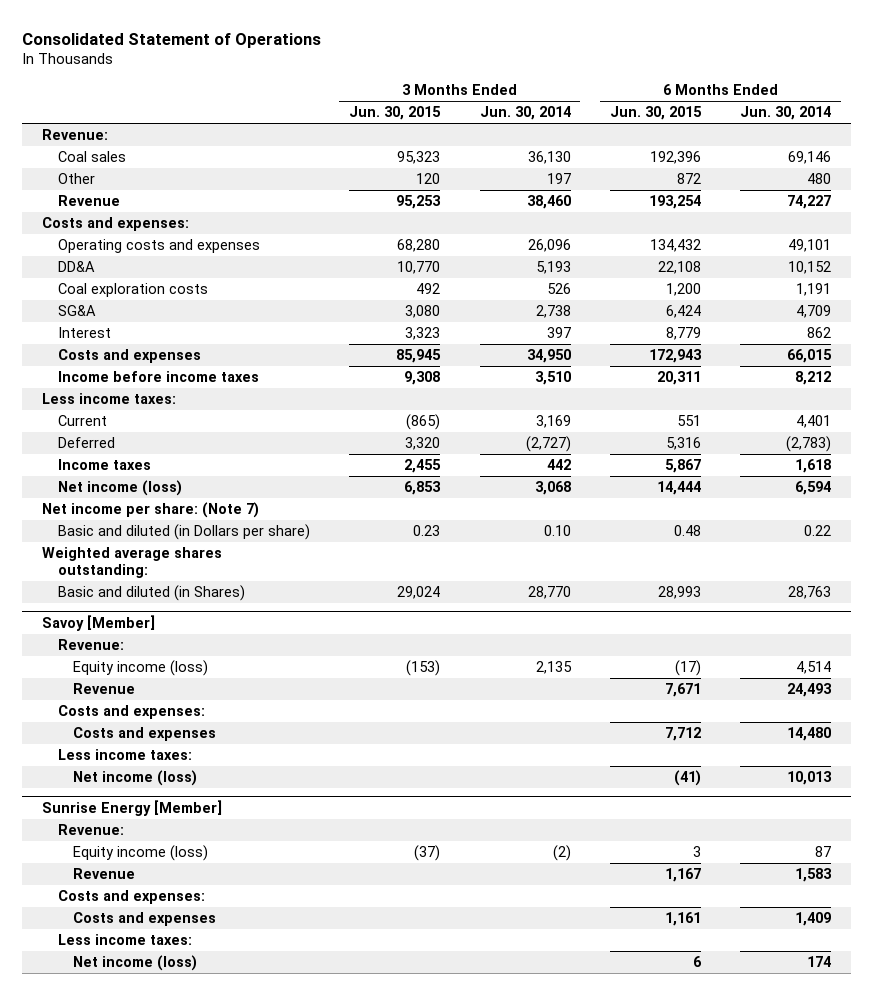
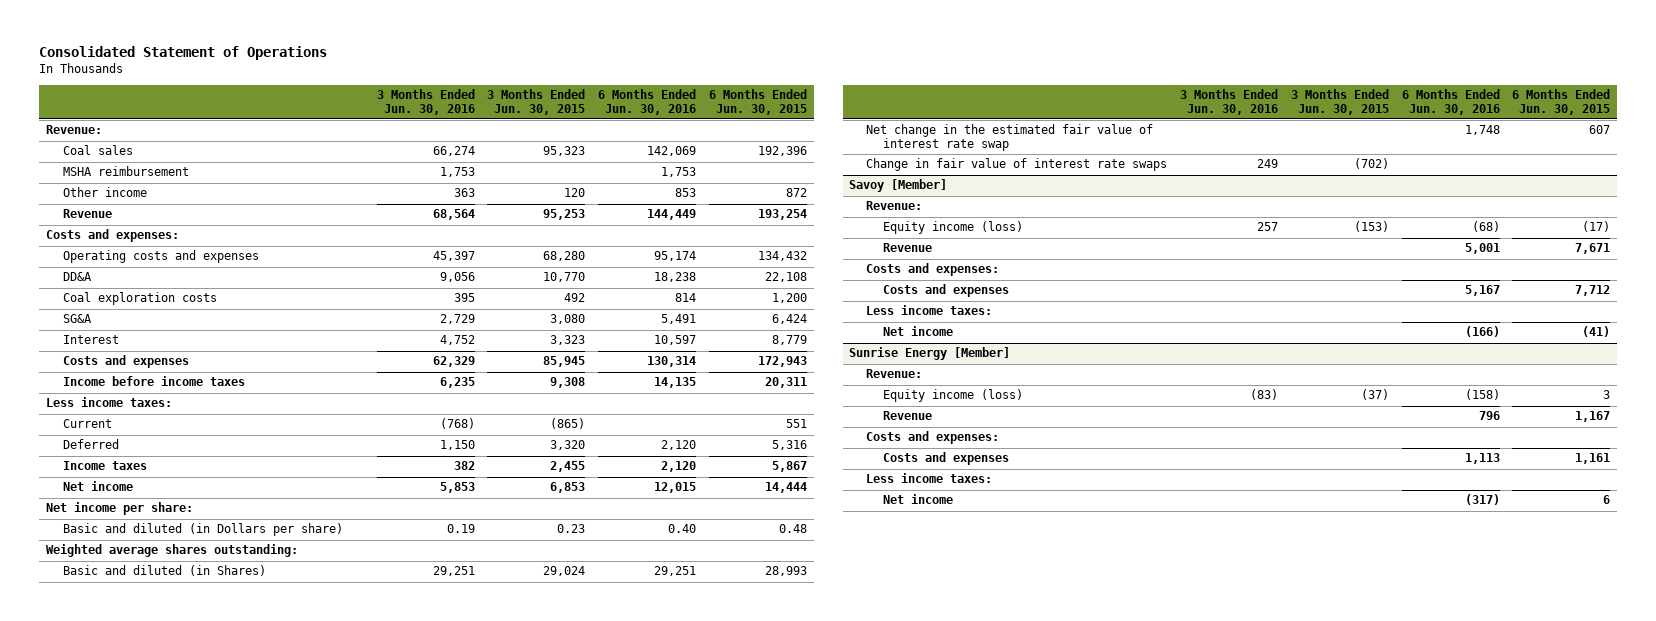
[479,106,571,121] Jun. 30, 2014 -> none
[740,106,832,121] Jun. 30, 2014 -> none
none -> [376,89,475,115] 3 Months Ended Jun. 30, 2016
none -> [598,89,697,115] 6 Months Ended Jun. 30, 2016
none -> [62,166,189,177] MSHA reimbursement
[57,173,95,185] Other -> [62,187,147,198] Other income
[57,480,182,497] Net income (loss) -> [62,481,133,492] Net income
[42,502,260,519] Net income per share: (Note 7) -> [45,502,193,516] Net income per share:
none -> [866,124,1154,151] Net change in the estimated fair value of interest rate swap
none -> [866,158,1168,172] Change in fair value of interest rate swaps
[72,770,197,787] Net income (loss) -> [883,326,954,337] Net income
[72,955,197,972] Net income (loss) -> [883,494,954,505] Net income

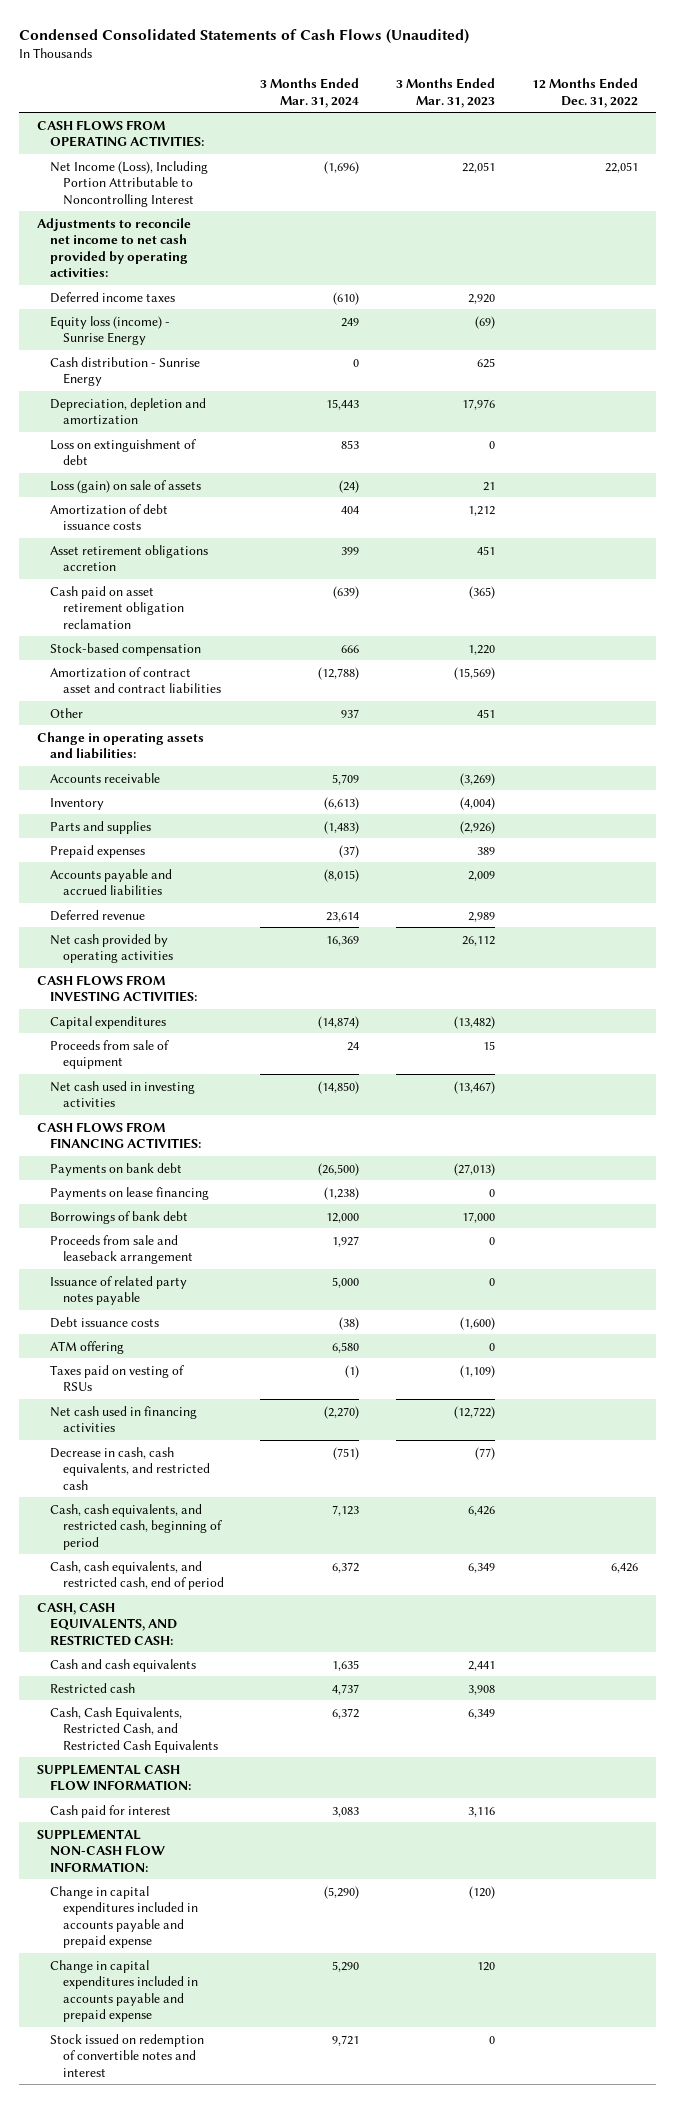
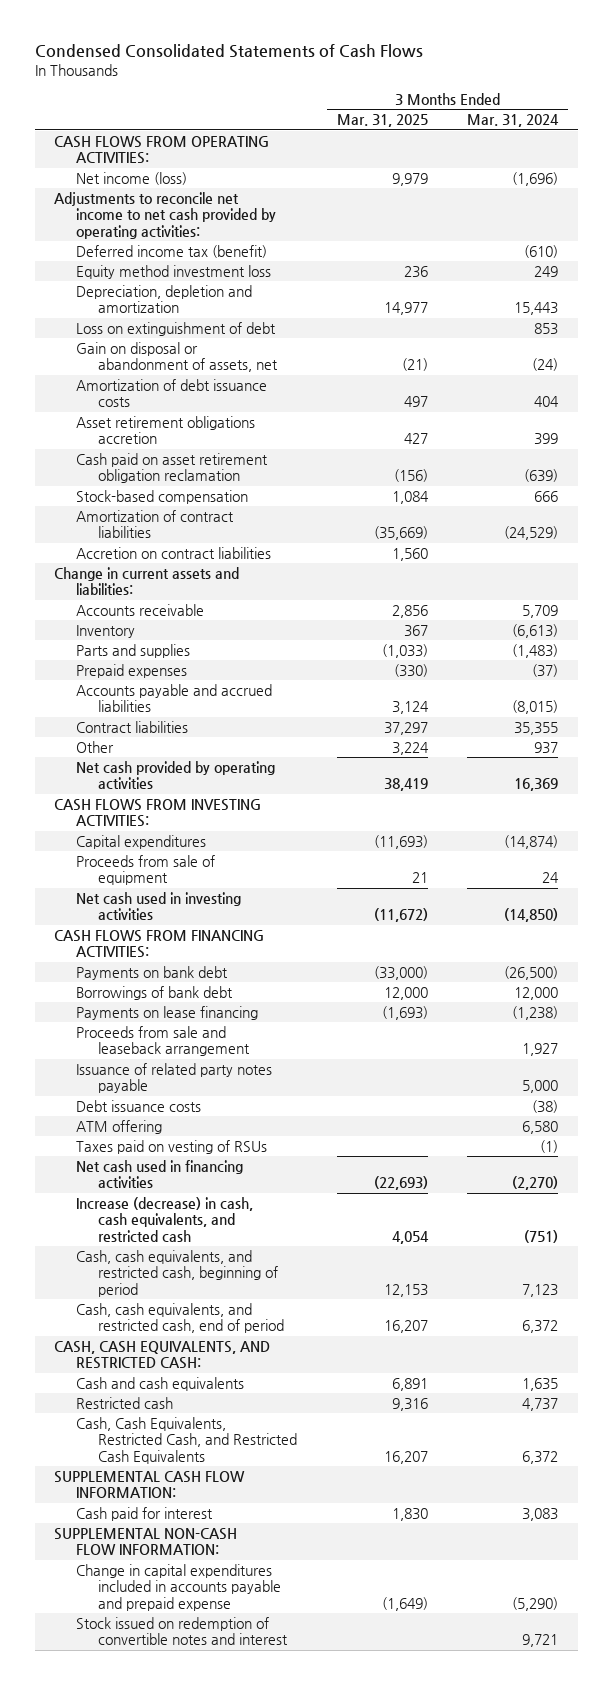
[18,28,469,44] Condensed Consolidated Statements of Cash Flows (Unaudited) -> [34,44,423,59] Condensed Consolidated Statements of Cash Flows
[396,78,496,108] 3 Months Ended Mar. 31, 2023 -> none
[531,78,638,108] 12 Months Ended Dec. 31, 2022 -> none
none -> [336,114,428,128] Mar. 31, 2025
[49,160,208,207] Net Income (Loss), Including Portion Attributable to Noncontrolling Interest -> [76,171,188,185] Net income (loss)
[49,356,200,387] Cash distribution - Sunrise Energy -> none
[49,291,175,303] Deferred income taxes -> [76,244,268,258] Deferred income tax (benefit)
[49,315,170,346] Equity loss (income) - Sunrise Energy -> [76,264,272,279] Equity method investment loss
[49,479,201,493] Loss (gain) on sale of assets -> none
none -> [76,341,279,373] Gain on disposal or abandonment of assets, net
[49,666,221,694] Amortization of contract asset and contract liabilities -> [76,509,235,539] Amortization of contract liabilities
[318,666,360,680] (12,788) -> [504,526,559,541] (24,529)
none -> [76,546,272,559] Accretion on contract liabilities
[37,731,205,760] Change in operating assets and liabilities: -> [54,566,240,596] Change in current assets and liabilities:
[49,909,145,921] Deferred revenue -> none
none -> [76,720,189,733] Contract liabilities
[49,707,83,718] Other -> [76,740,115,753] Other
[49,1186,209,1200] Payments on lease financing -> [76,1005,259,1020] Payments on lease financing
[49,1446,210,1490] Decrease in cash, cash equivalents, and restricted cash -> [76,1196,254,1242] Increase (decrease) in cash, cash equivalents, and restricted cash
[49,1959,198,2022] Change in capital expenditures included in accounts payable and prepaid expense -> none

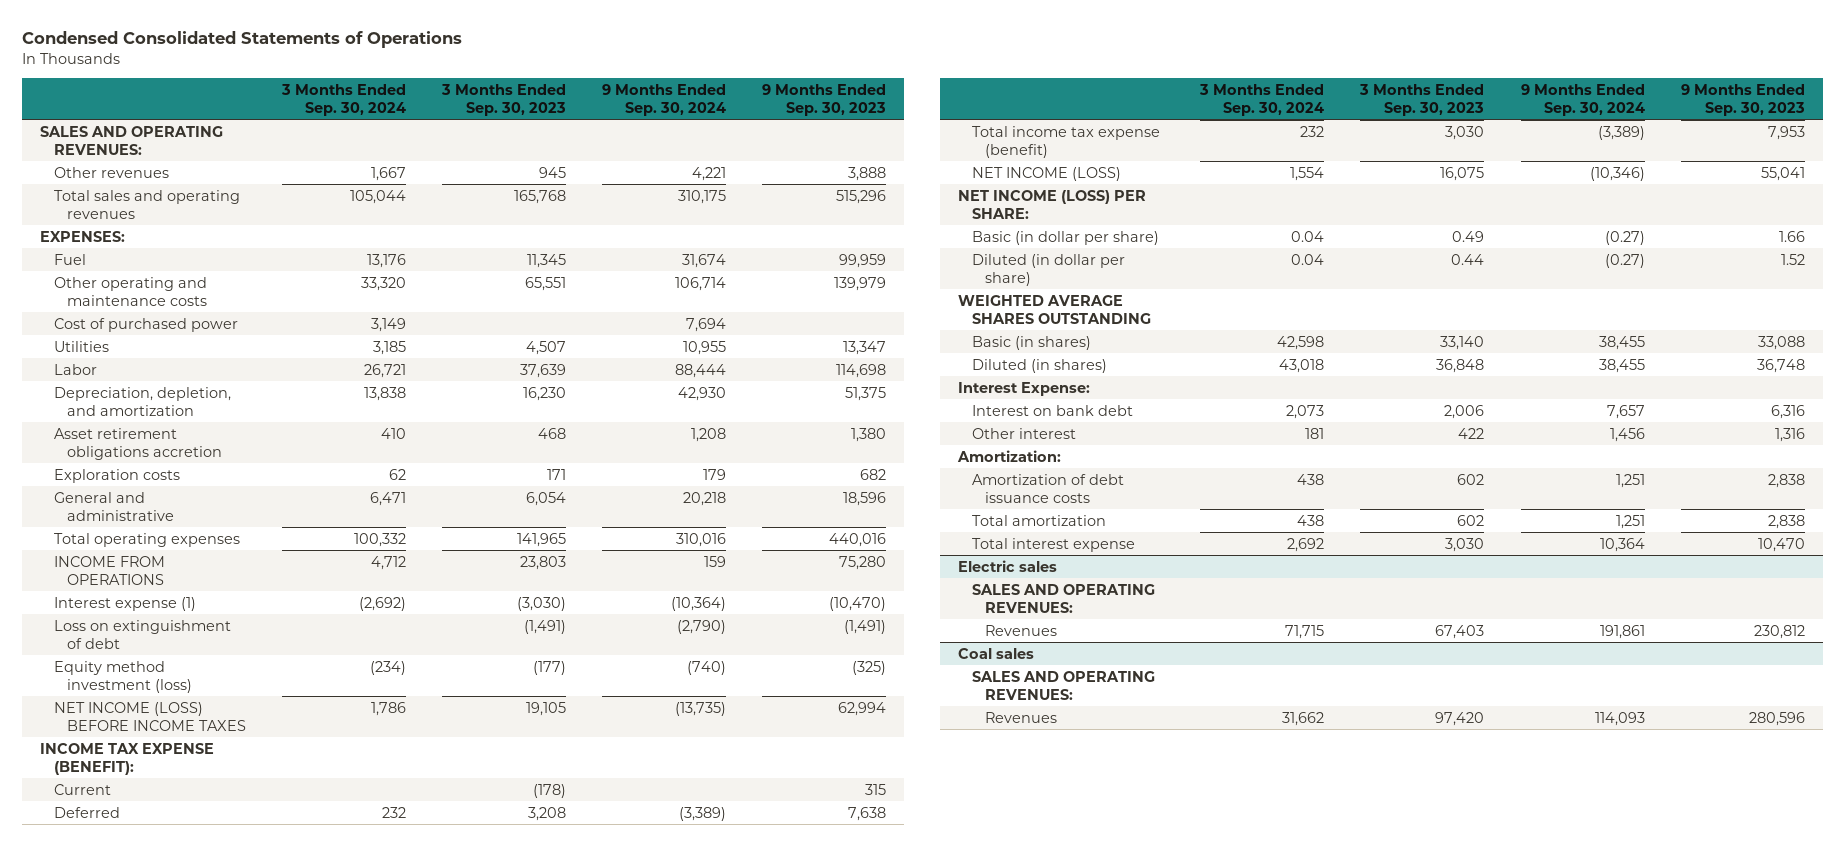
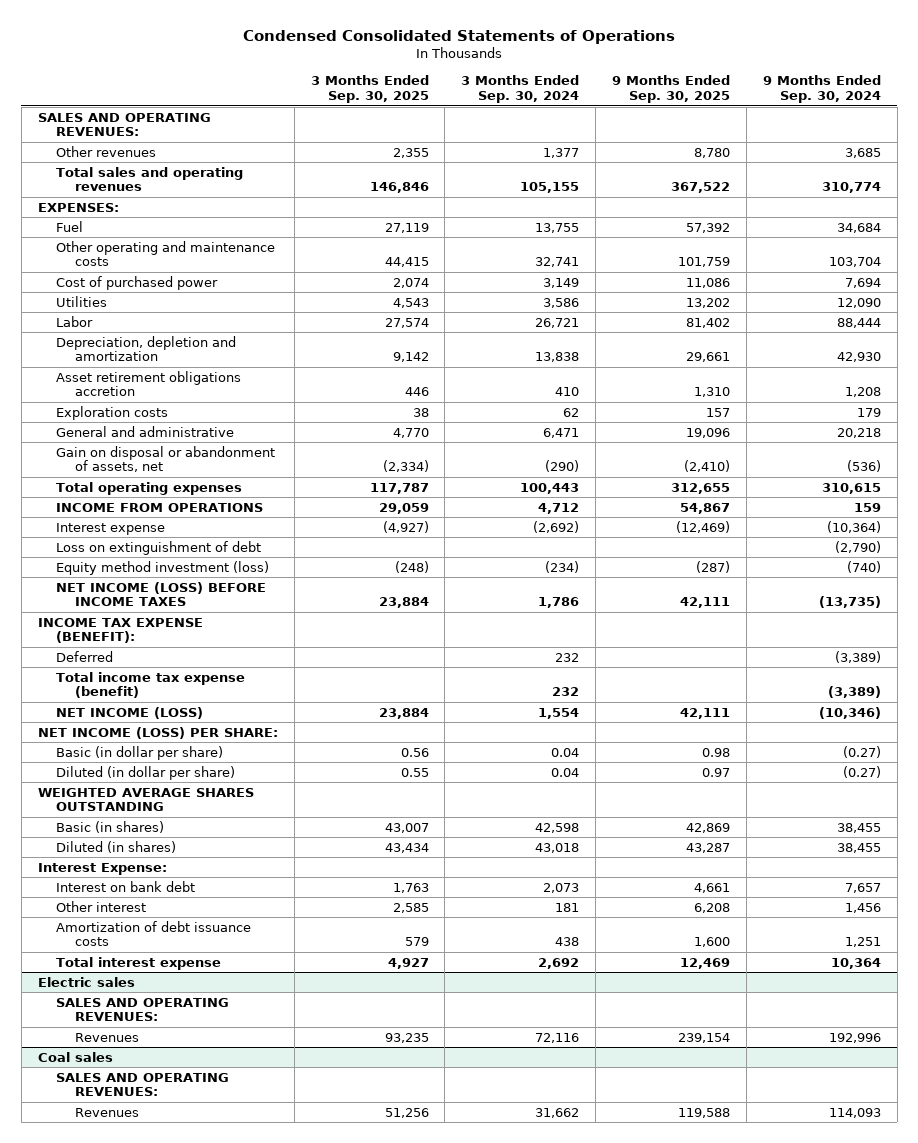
[441,83,567,116] 3 Months Ended Sep. 30, 2023 -> none
[762,83,887,116] 9 Months Ended Sep. 30, 2023 -> none
none -> [310,75,429,104] 3 Months Ended Sep. 30, 2025
none -> [611,75,730,104] 9 Months Ended Sep. 30, 2025
[371,166,407,181] 1,667 -> [543,147,580,158] 1,377
[692,166,727,181] 4,221 -> [844,147,881,158] 3,685
[350,189,407,204] 105,044 -> [520,182,580,194] 105,155
[678,189,727,204] 310,175 -> [821,182,881,194] 310,774
[367,253,407,268] 13,176 -> [535,222,580,233] 13,755
[682,253,727,268] 31,674 -> [836,222,881,233] 34,684
[361,276,407,291] 33,320 -> [535,257,580,268] 32,741
[675,276,727,291] 106,714 -> [828,257,881,268] 103,704
[373,340,407,355] 3,185 -> [543,297,580,308] 3,586
[683,340,727,355] 10,955 -> [836,297,881,308] 12,090
[53,386,231,416] Depreciation, depletion, and amortization -> [56,335,237,362] Depreciation, depletion and amortization
none -> [56,445,276,473] Gain on disposal or abandonment of assets, net
[354,532,407,547] 100,332 -> [520,482,580,494] 100,443
[676,532,727,547] 310,016 -> [821,482,881,494] 310,615
[53,596,196,611] Interest expense (1) -> [56,522,166,535] Interest expense
[53,783,111,795] Current -> none
[957,449,1062,462] Amortization: -> none
[971,514,1106,526] Total amortization -> none
[1285,624,1325,639] 71,715 -> [535,1032,580,1043] 72,116
[1599,624,1645,639] 191,861 -> [828,1032,881,1043] 192,996

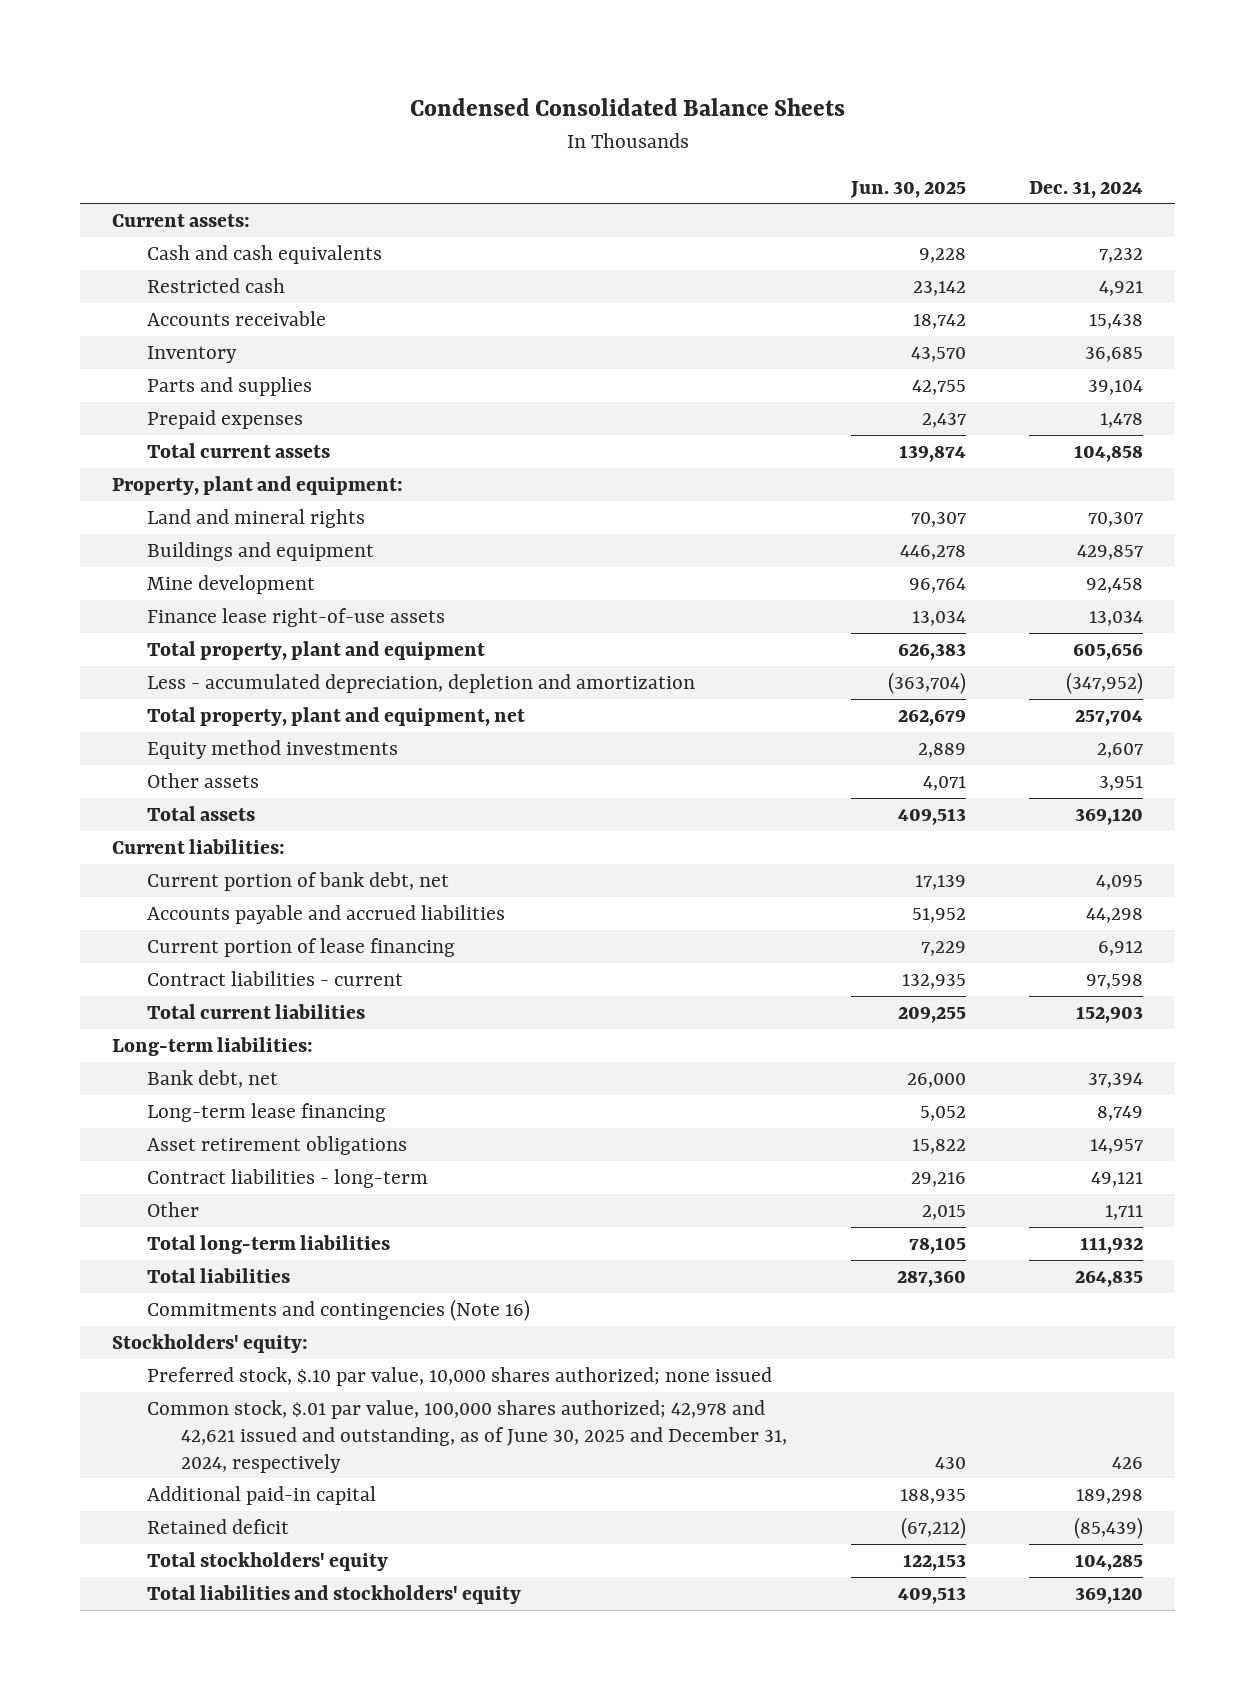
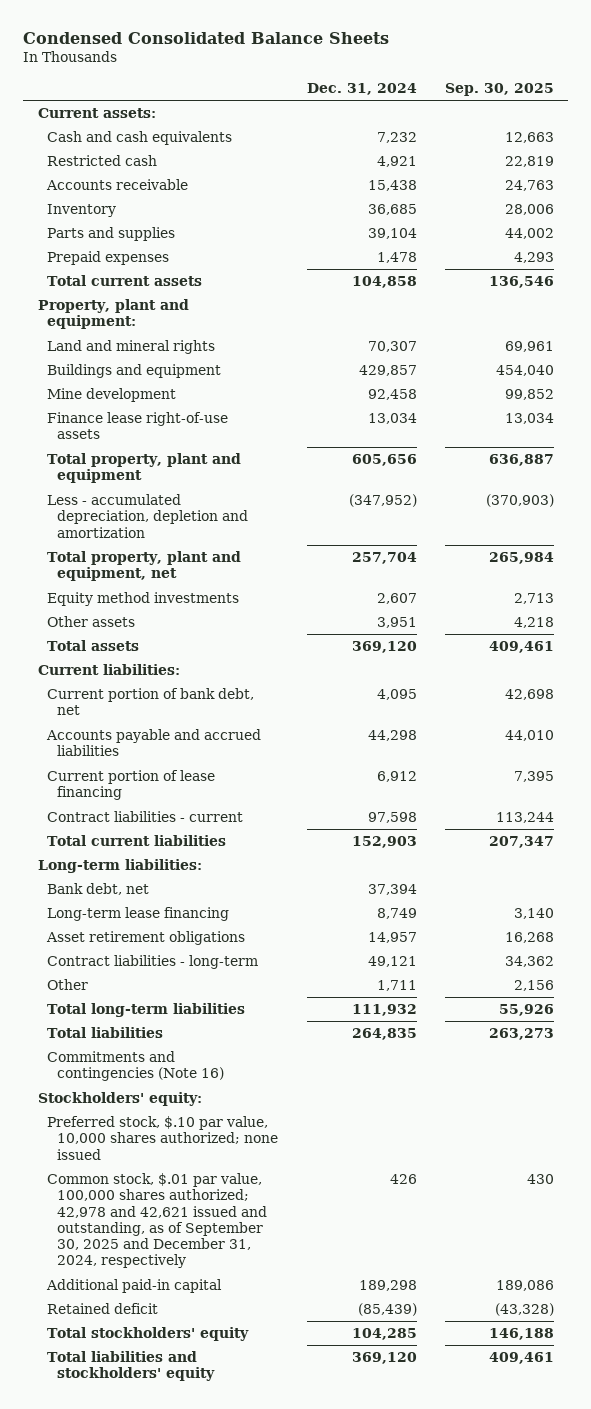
[849,180,966,198] Jun. 30, 2025 -> none
none -> [444,82,554,96] Sep. 30, 2025
[146,1399,787,1473] Common stock, $.01 par value, 100,000 shares authorized; 42,978 and 42,621 issued and outstanding, as of June 30, 2025 and December 31, 2024, respectively -> [47,1173,268,1269] Common stock, $.01 par value, 100,000 shares authorized; 42,978 and 42,621 issued and outstanding, as of September 30, 2025 and December 31, 2024, respectively

